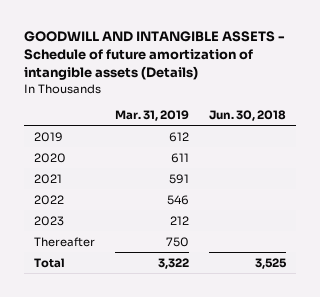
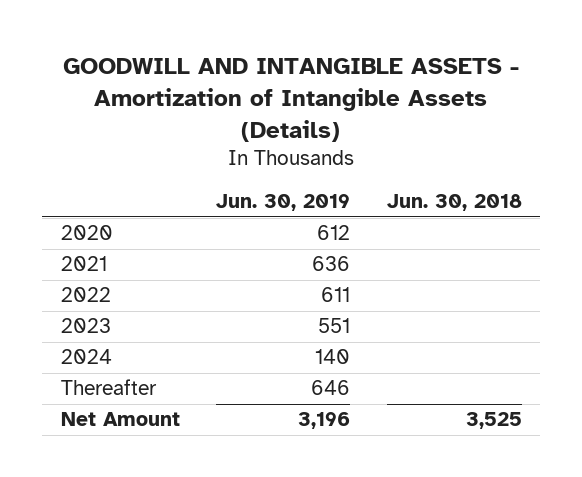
[23,31,285,81] GOODWILL AND INTANGIBLE ASSETS - Schedule of future amortization of intangible assets (Details) -> [63,58,520,142] GOODWILL AND INTANGIBLE ASSETS - Amortization of Intangible Assets (Details)
[114,109,189,121] Mar. 31, 2019 -> none
none -> [216,194,351,212] Jun. 30, 2019
[33,131,63,142] 2019 -> none
none -> [60,349,112,365] 2024
[33,257,65,268] Total -> [60,412,180,427] Net Amount

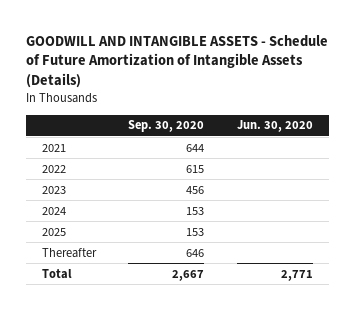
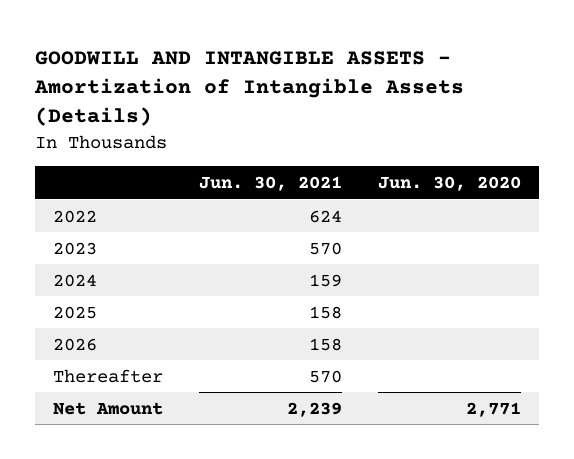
[26,34,329,89] GOODWILL AND INTANGIBLE ASSETS - Schedule of Future Amortization of Intangible Assets (Details) -> [33,50,464,127] GOODWILL AND INTANGIBLE ASSETS - Amortization of Intangible Assets (Details)
[128,120,205,133] Sep. 30, 2020 -> none
none -> [198,176,342,192] Jun. 30, 2021
[42,143,67,152] 2021 -> none
none -> [52,337,97,351] 2026
[42,268,73,279] Total -> [52,401,163,415] Net Amount

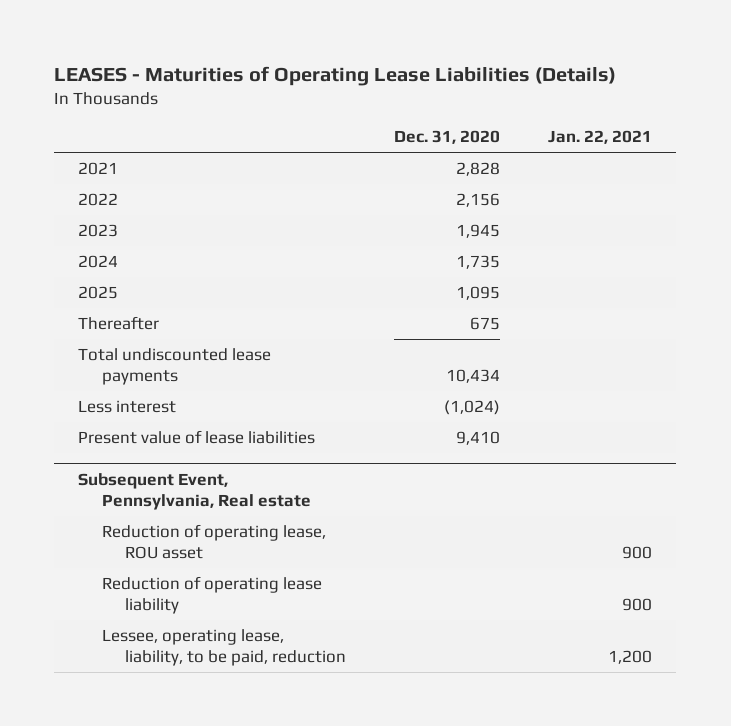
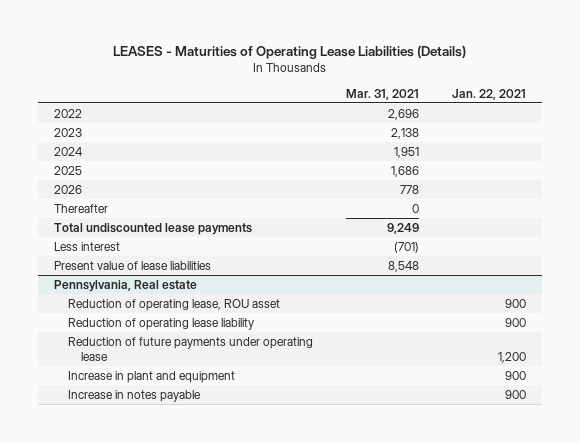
[393,130,500,145] Dec. 31, 2020 -> none
none -> [345,88,419,100] Mar. 31, 2021
[78,161,119,175] 2021 -> none
none -> [54,184,83,194] 2026
[78,472,311,510] Subsequent Event, Pennsylvania, Real estate -> [54,279,198,292] Pennsylvania, Real estate
[101,628,346,667] Lessee, operating lease, liability, to be paid, reduction -> [67,336,313,361] Reduction of future payments under operating lease
none -> [67,370,235,383] Increase in plant and equipment
none -> [67,389,201,402] Increase in notes payable

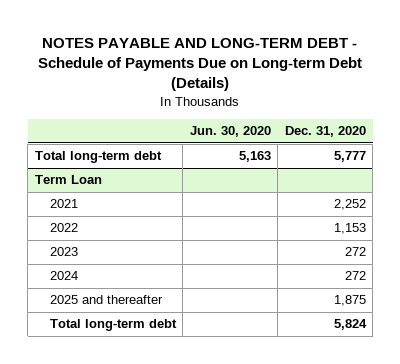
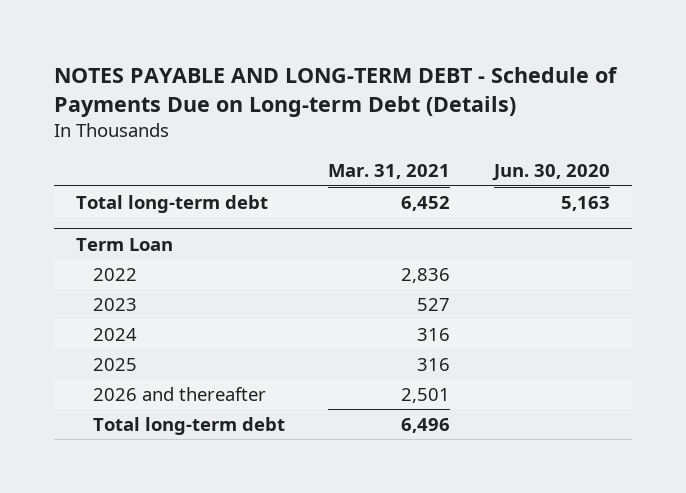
[284,126,366,138] Dec. 31, 2020 -> none
none -> [328,164,451,180] Mar. 31, 2021
[49,199,78,209] 2021 -> none
none -> [92,357,137,371] 2025
[49,295,163,305] 2025 and thereafter -> [92,386,266,401] 2026 and thereafter

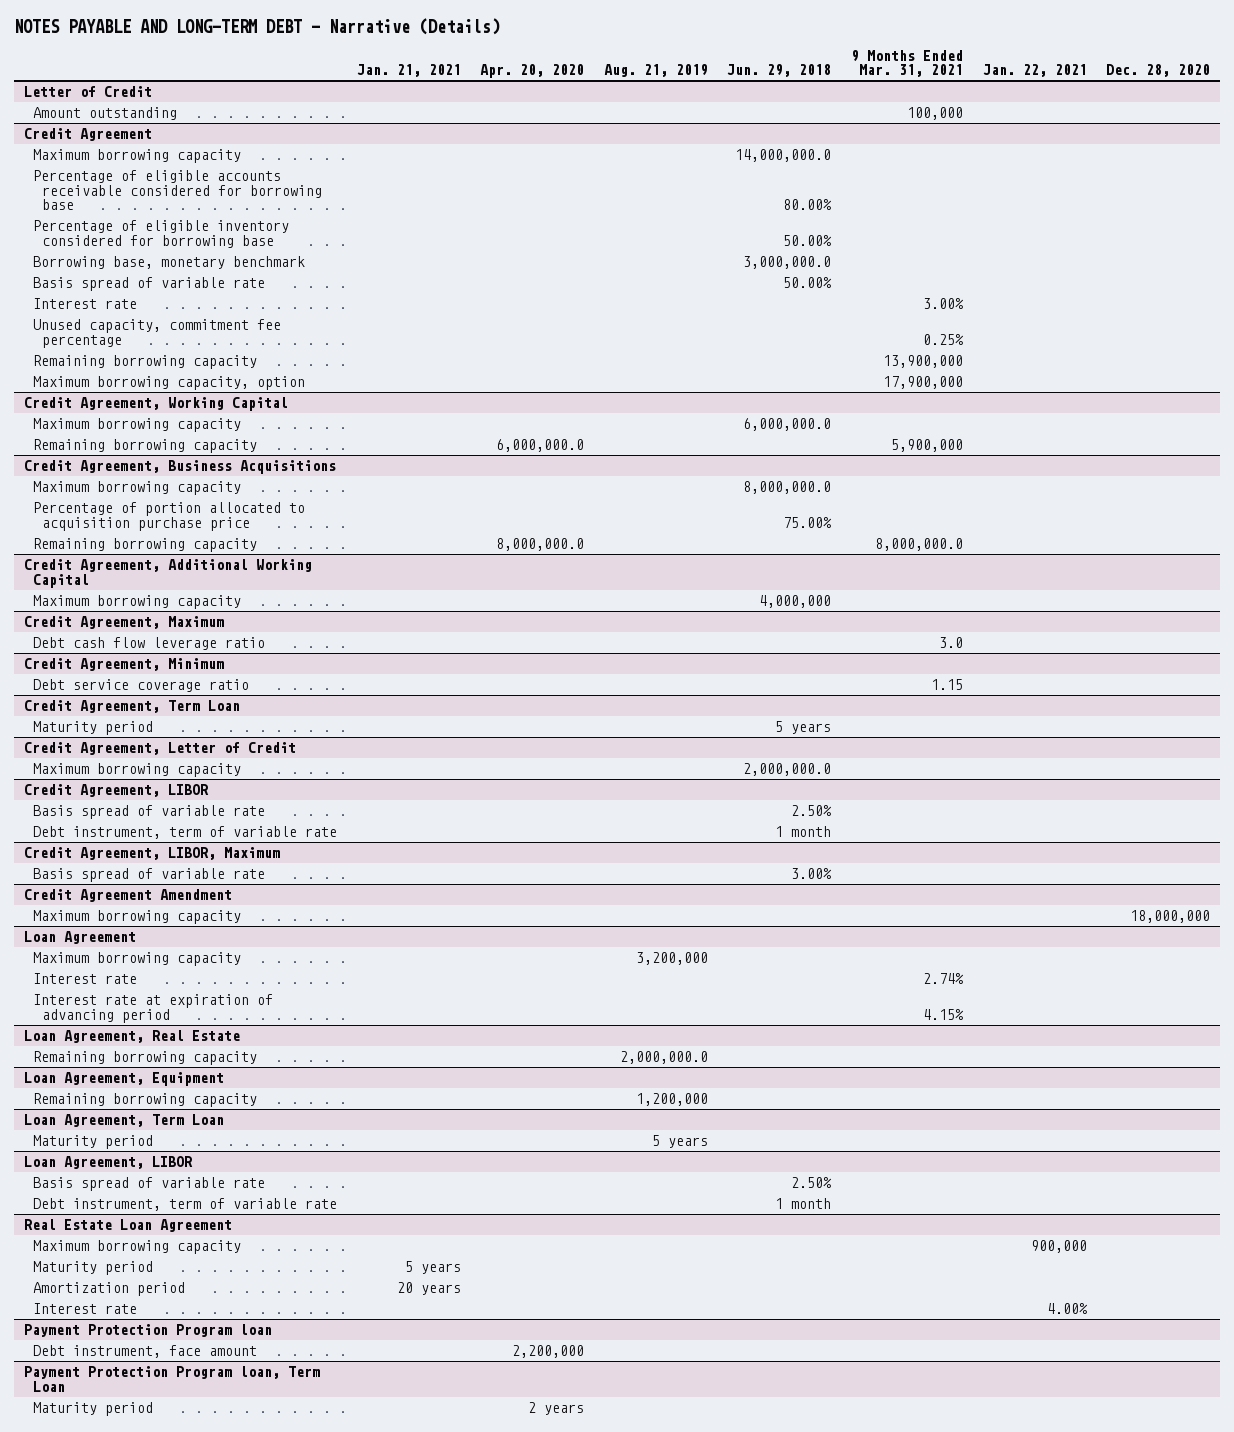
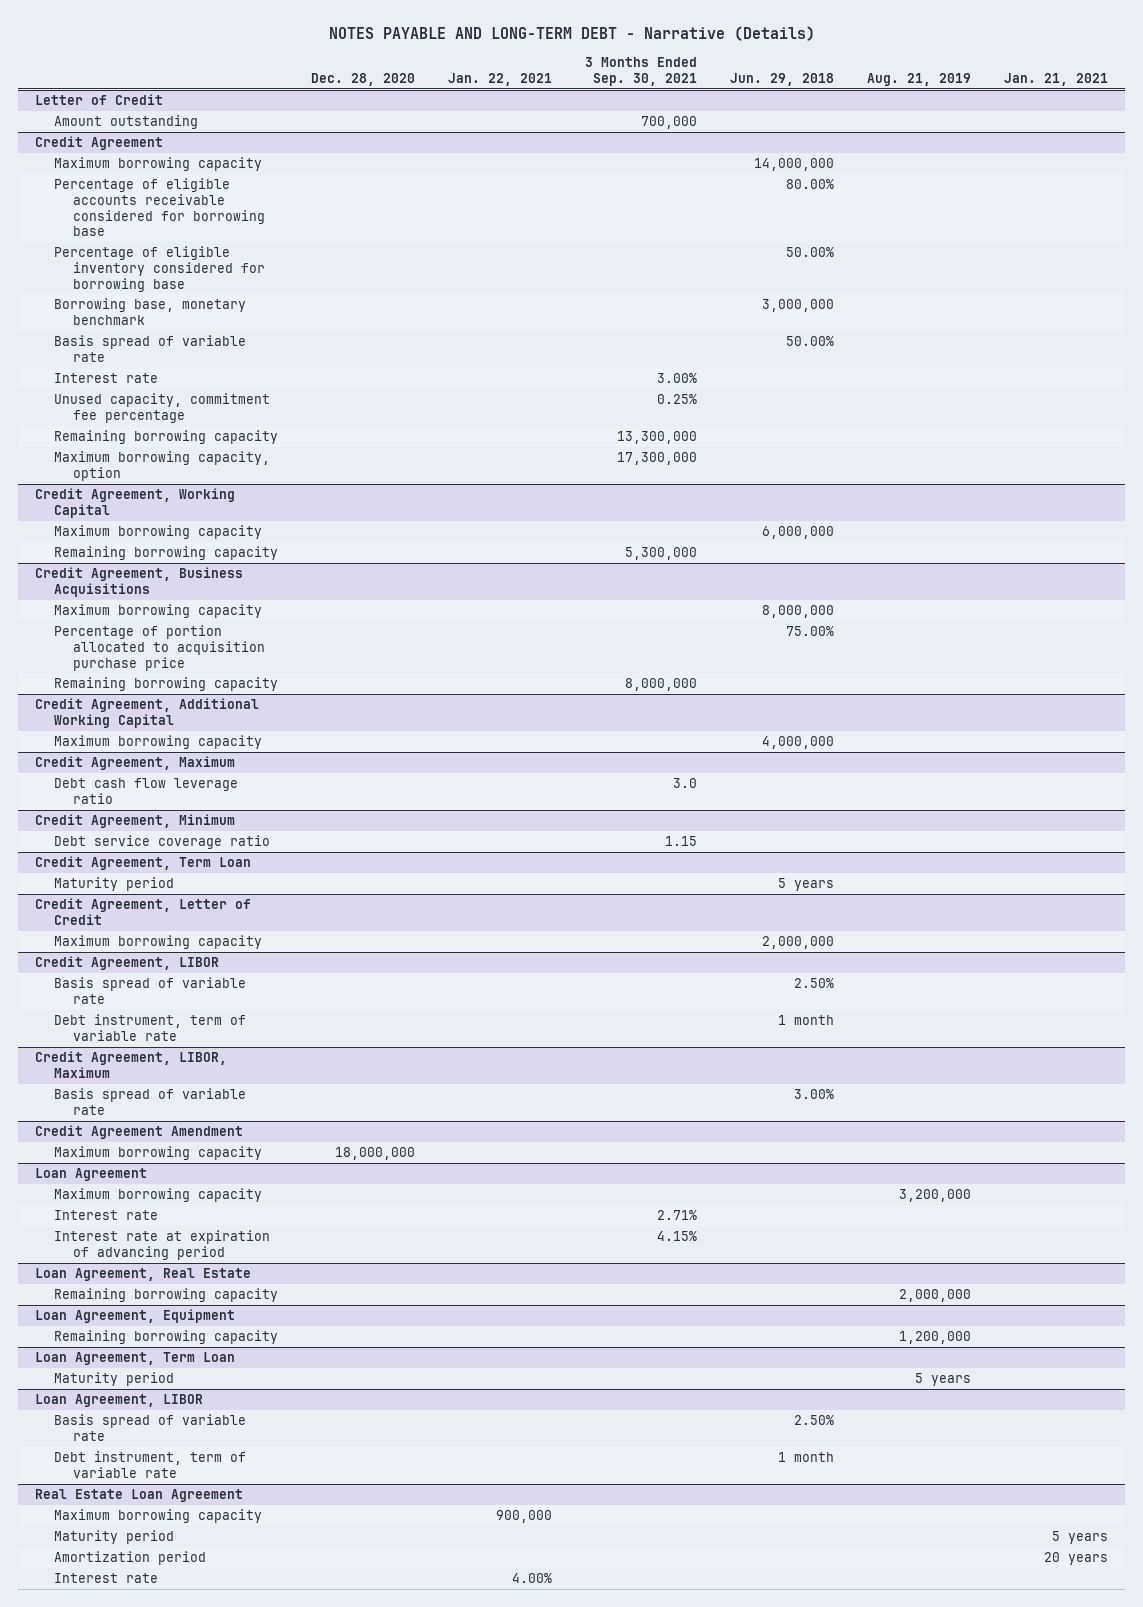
[480,64,585,79] Apr. 20, 2020 -> none
[850,49,963,78] 9 Months Ended Mar. 31, 2021 -> none
none -> [585,57,698,87] 3 Months Ended Sep. 30, 2021
[735,149,832,163] 14,000,000.0 -> [754,158,835,172] 14,000,000
[743,256,832,270] 3,000,000.0 -> [762,299,835,313] 3,000,000
[743,418,832,432] 6,000,000.0 -> [762,526,835,540] 6,000,000
[743,481,832,495] 8,000,000.0 -> [762,605,835,619] 8,000,000
[743,763,832,777] 2,000,000.0 -> [762,936,835,950] 2,000,000
[619,1051,708,1065] 2,000,000.0 -> [899,1289,972,1303] 2,000,000
[23,1324,272,1338] Payment Protection Program loan -> none
[33,1345,258,1359] Debt instrument, face amount -> none
[23,1366,320,1392] Payment Protection Program loan, Term Loan -> none
[33,1402,154,1417] Maturity period -> none

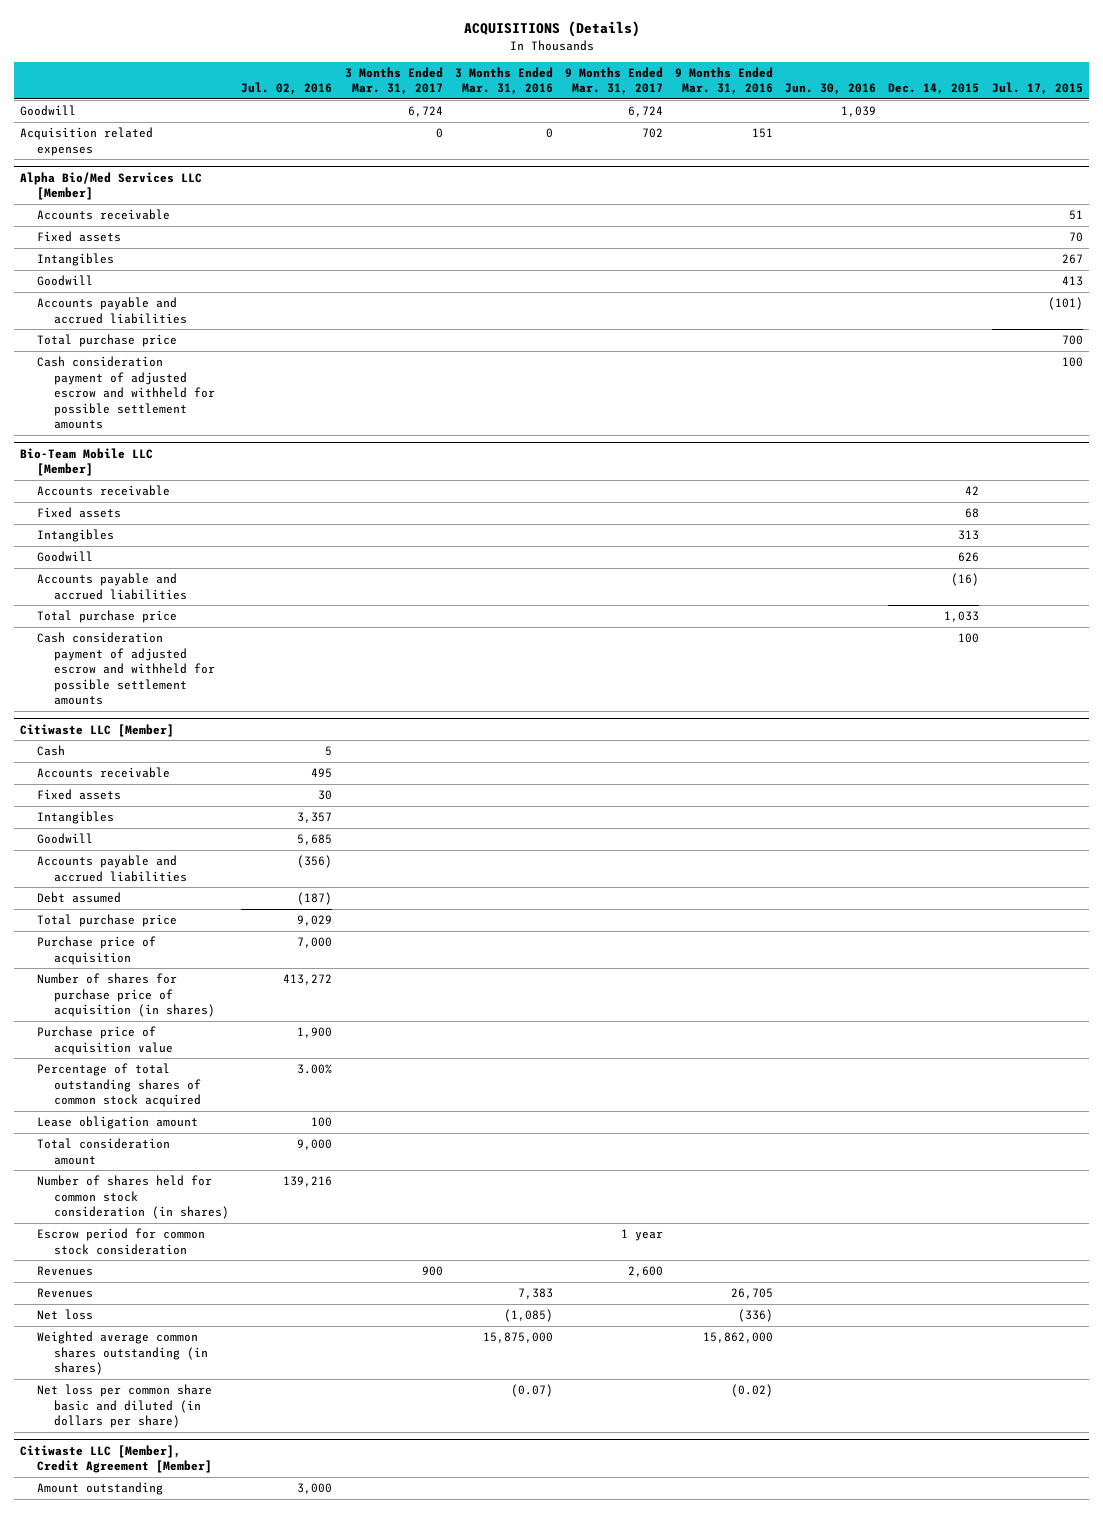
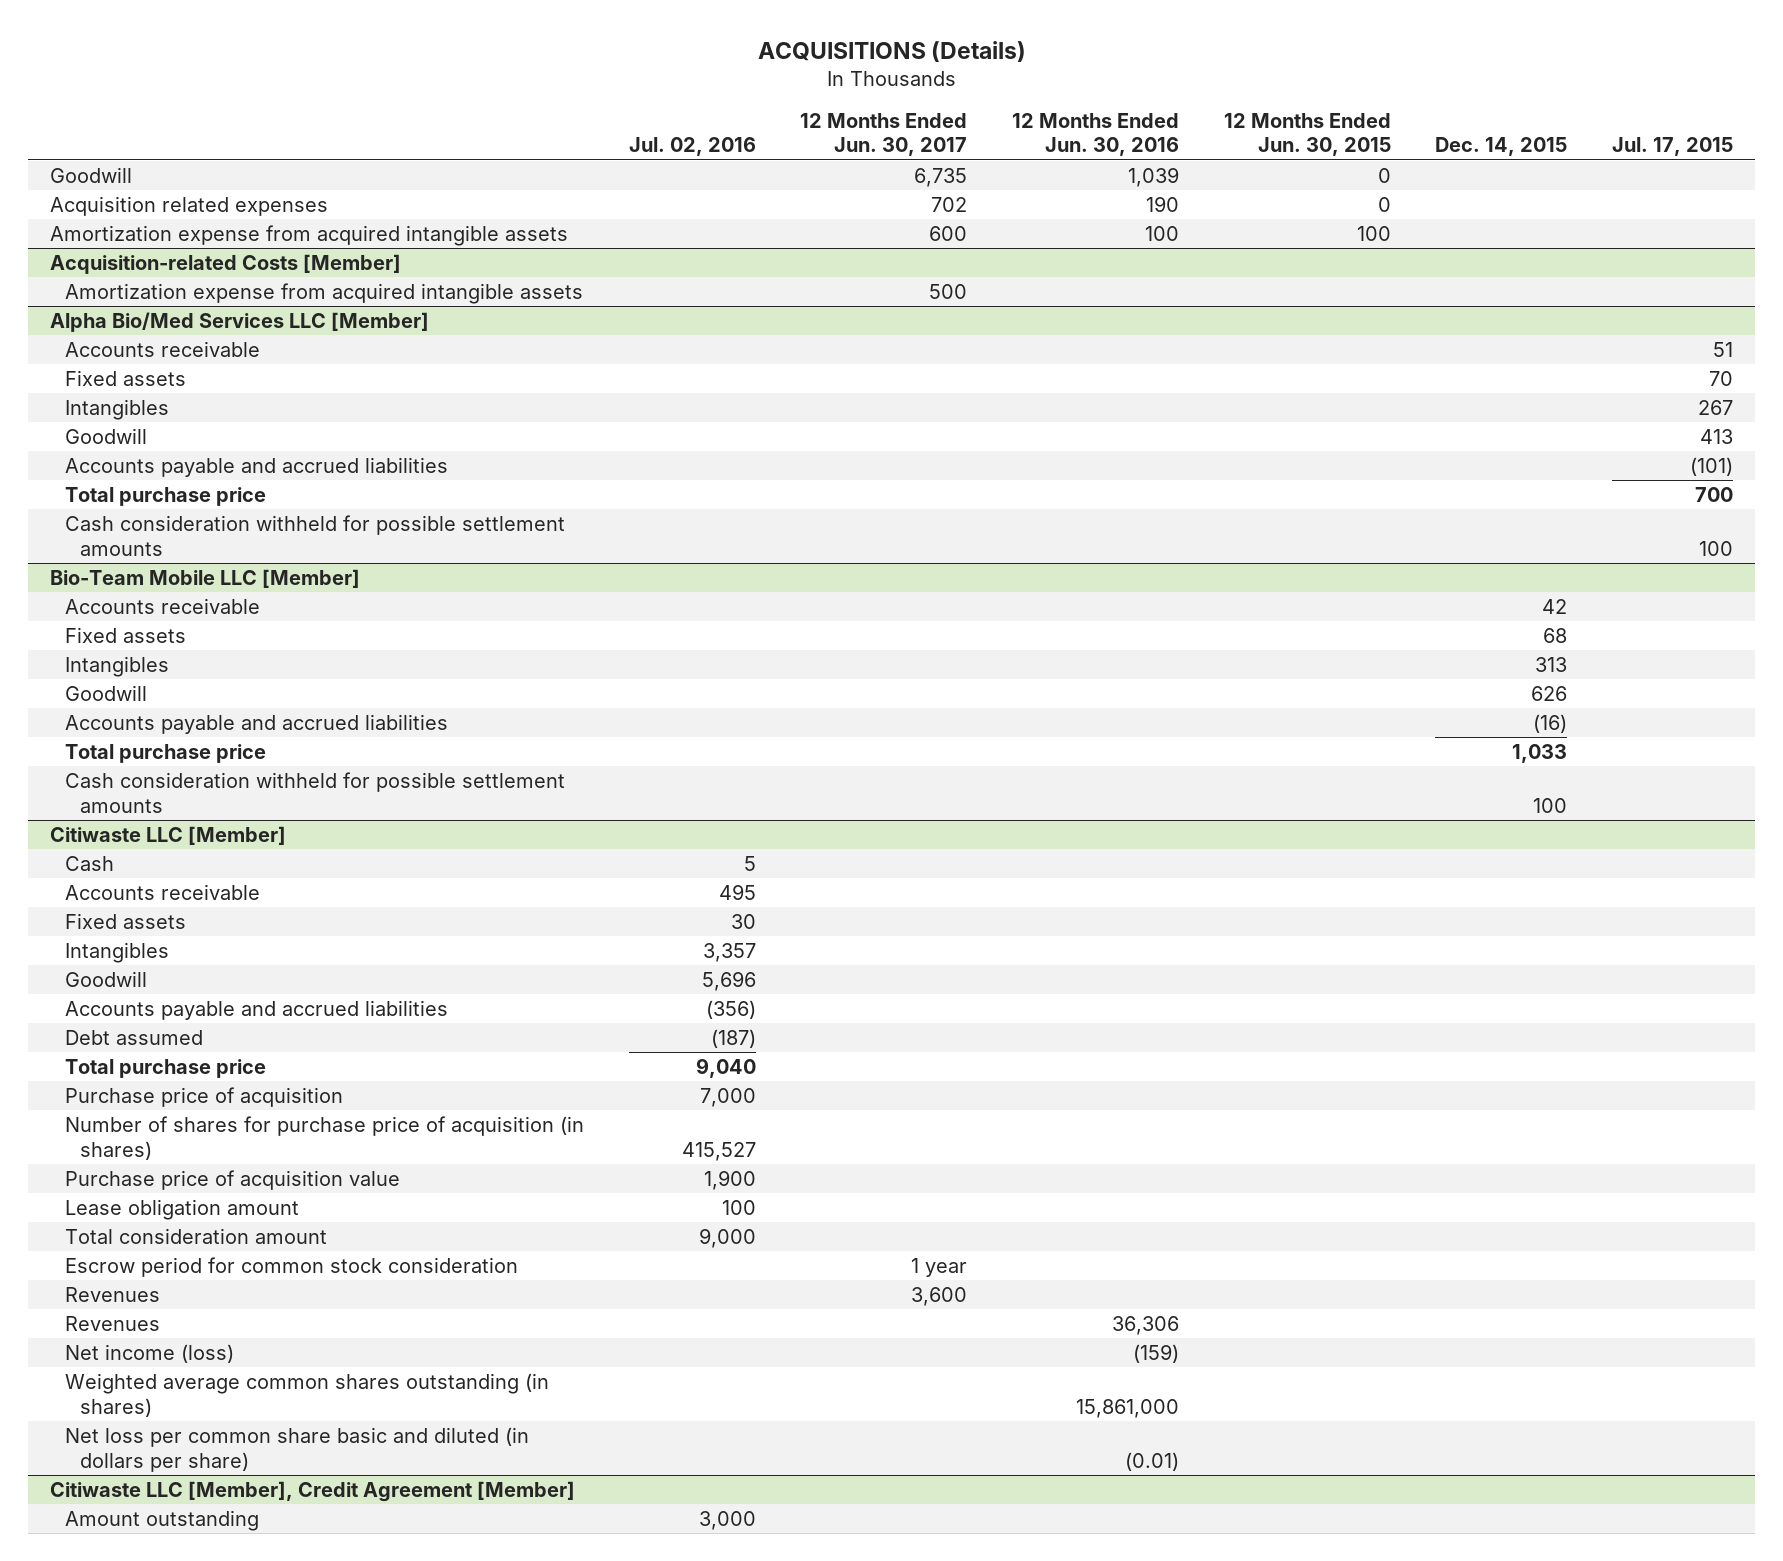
[344,66,443,96] 3 Months Ended Mar. 31, 2017 -> none
[454,66,553,96] 3 Months Ended Mar. 31, 2016 -> none
[564,66,663,96] 9 Months Ended Mar. 31, 2017 -> none
[675,66,774,96] 9 Months Ended Mar. 31, 2016 -> none
[785,83,877,96] Jun. 30, 2016 -> none
none -> [800,112,968,157] 12 Months Ended Jun. 30, 2017
none -> [1012,112,1180,157] 12 Months Ended Jun. 30, 2016
none -> [1223,112,1391,157] 12 Months Ended Jun. 30, 2015
none -> [50,225,569,247] Amortization expense from acquired intangible assets
none -> [50,254,402,275] Acquisition-related Costs [Member]
none -> [64,283,583,305] Amortization expense from acquired intangible assets
[37,356,216,430] Cash consideration payment of adjusted escrow and withheld for possible settlement amounts -> [64,515,565,556] Cash consideration withheld for possible settlement amounts
[37,632,216,706] Cash consideration payment of adjusted escrow and withheld for possible settlement amounts -> [64,772,565,813] Cash consideration withheld for possible settlement amounts
[297,834,333,846] 5,685 -> [701,971,756,992] 5,696
[297,915,333,927] 9,029 -> [695,1058,756,1079] 9,040
[283,974,333,986] 413,272 -> [681,1141,756,1161] 415,527
[37,1063,202,1108] Percentage of total outstanding shares of common stock acquired -> none
[37,1175,230,1220] Number of shares held for common stock consideration (in shares) -> none
[37,1309,94,1321] Net loss -> [64,1344,234,1364] Net income (loss)

